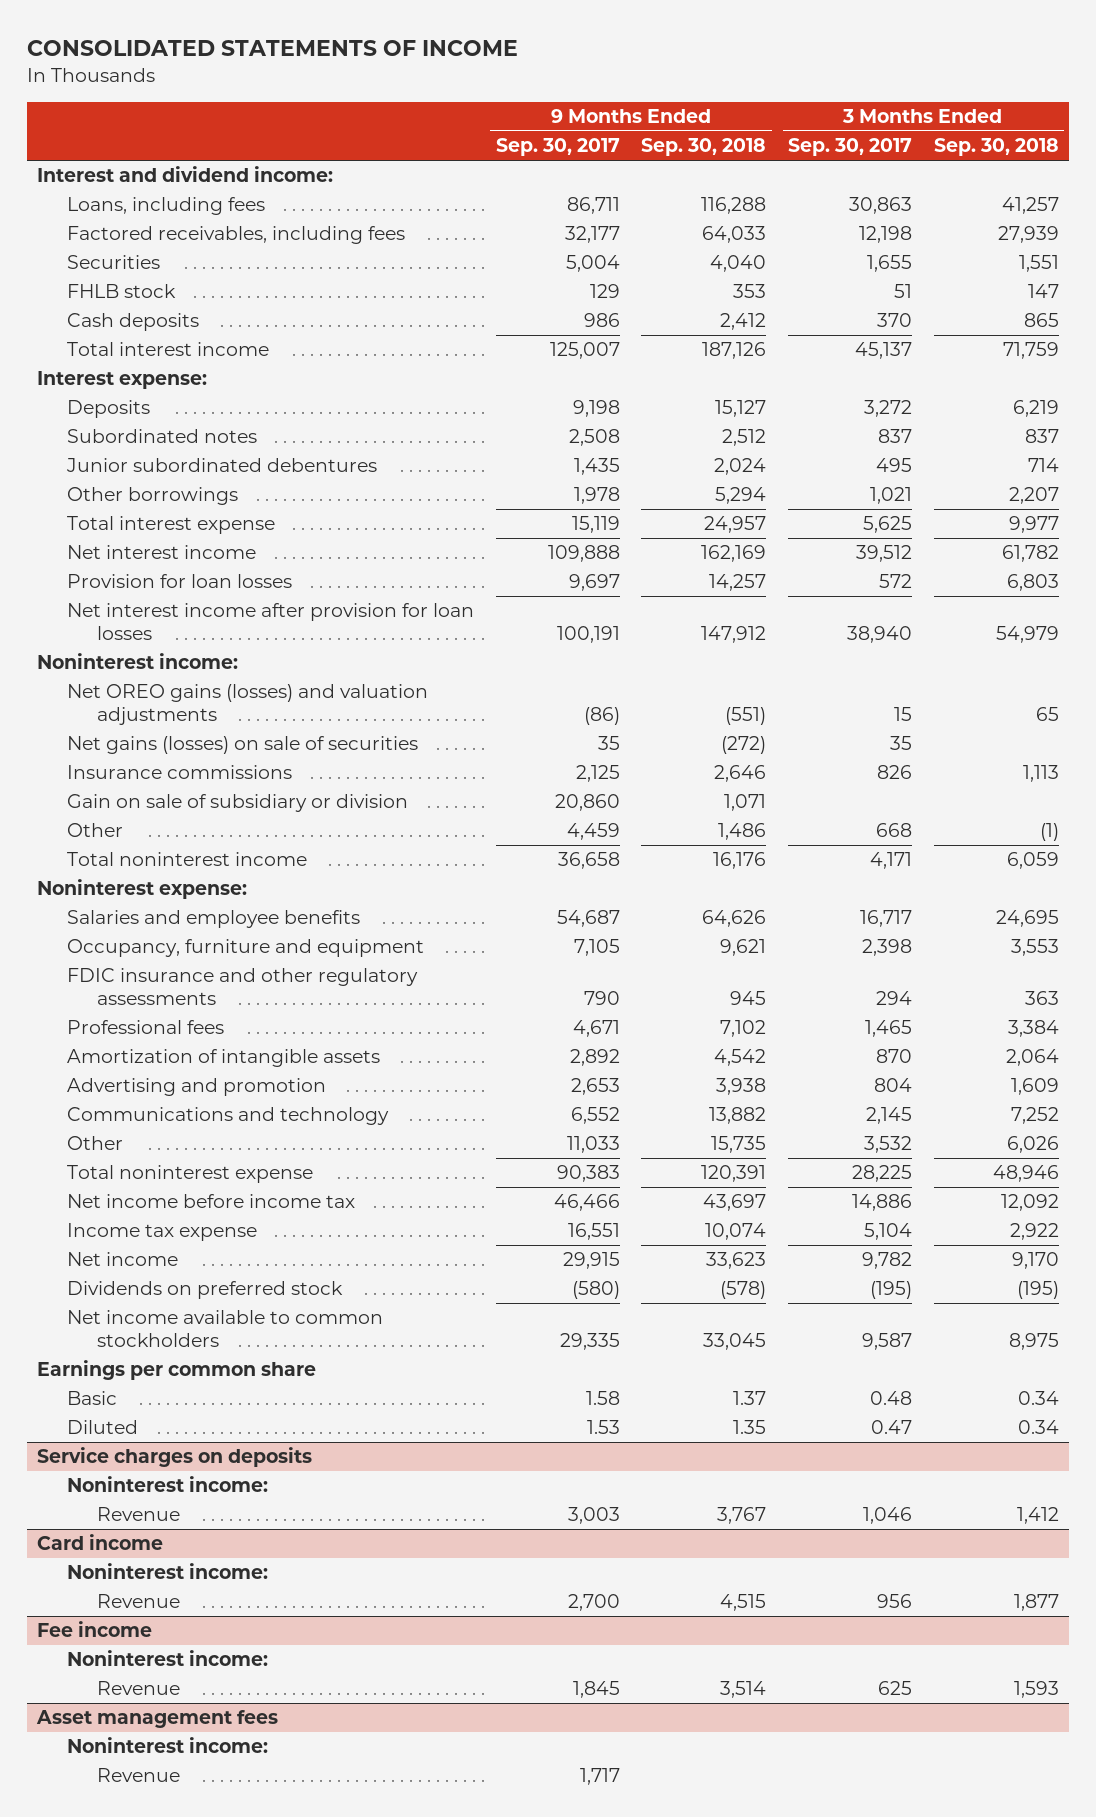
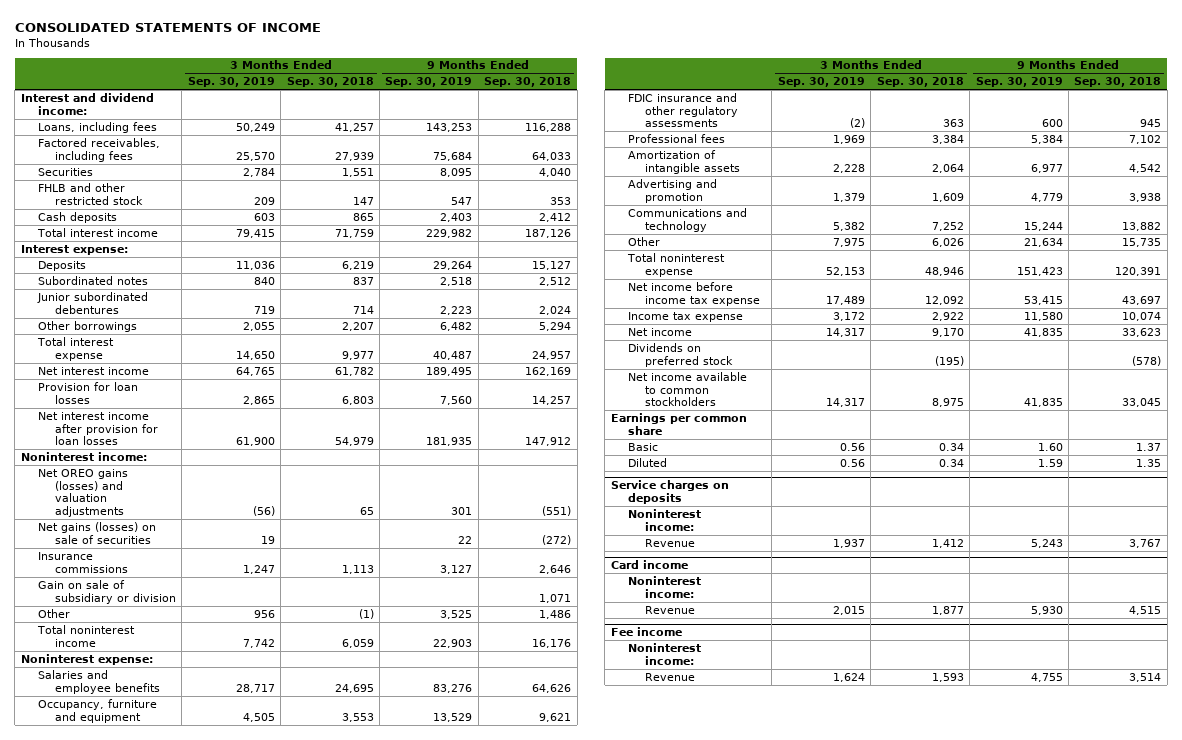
[495,138,620,157] Sep. 30, 2017 -> none
[787,138,912,157] Sep. 30, 2017 -> none
none -> [187,77,275,88] Sep. 30, 2019
none -> [385,77,473,88] Sep. 30, 2019
[67,284,177,299] FHLB stock -> [37,182,143,205] FHLB and other restricted stock
[67,1194,356,1209] Net income before income tax -> [627,281,760,306] Net income before income tax expense
[36,1710,279,1729] Asset management fees -> none
[67,1737,269,1754] Noninterest income: -> none
[96,1768,180,1783] Revenue -> none

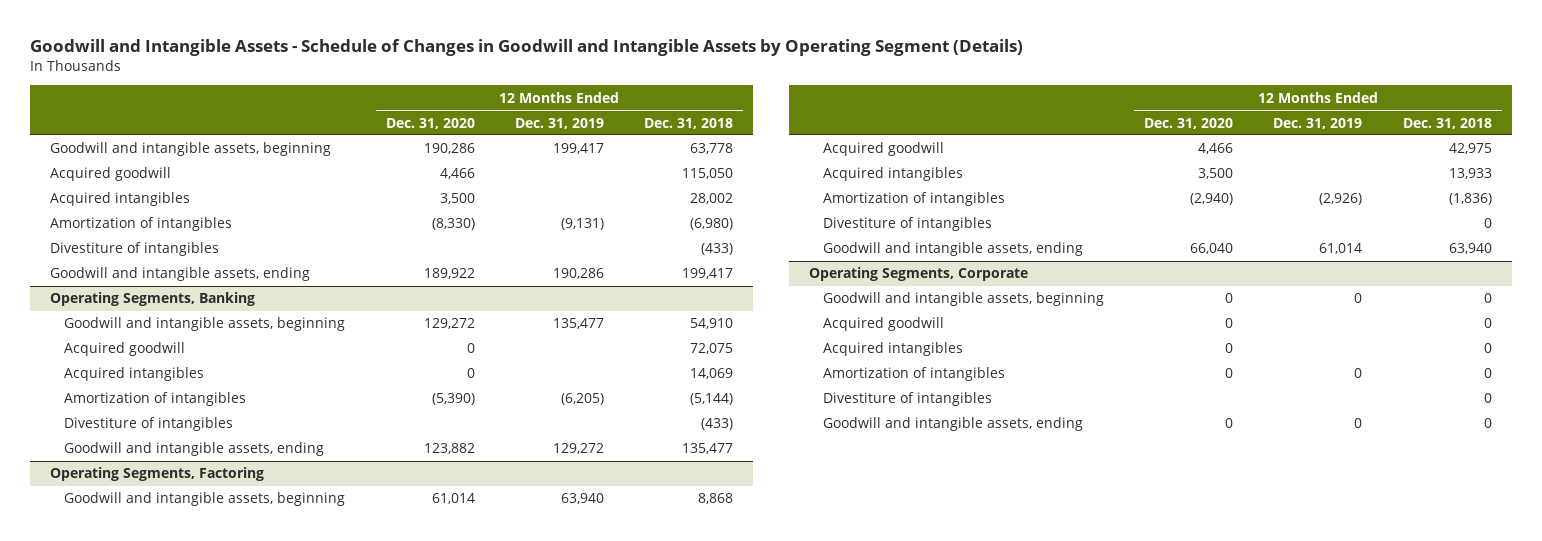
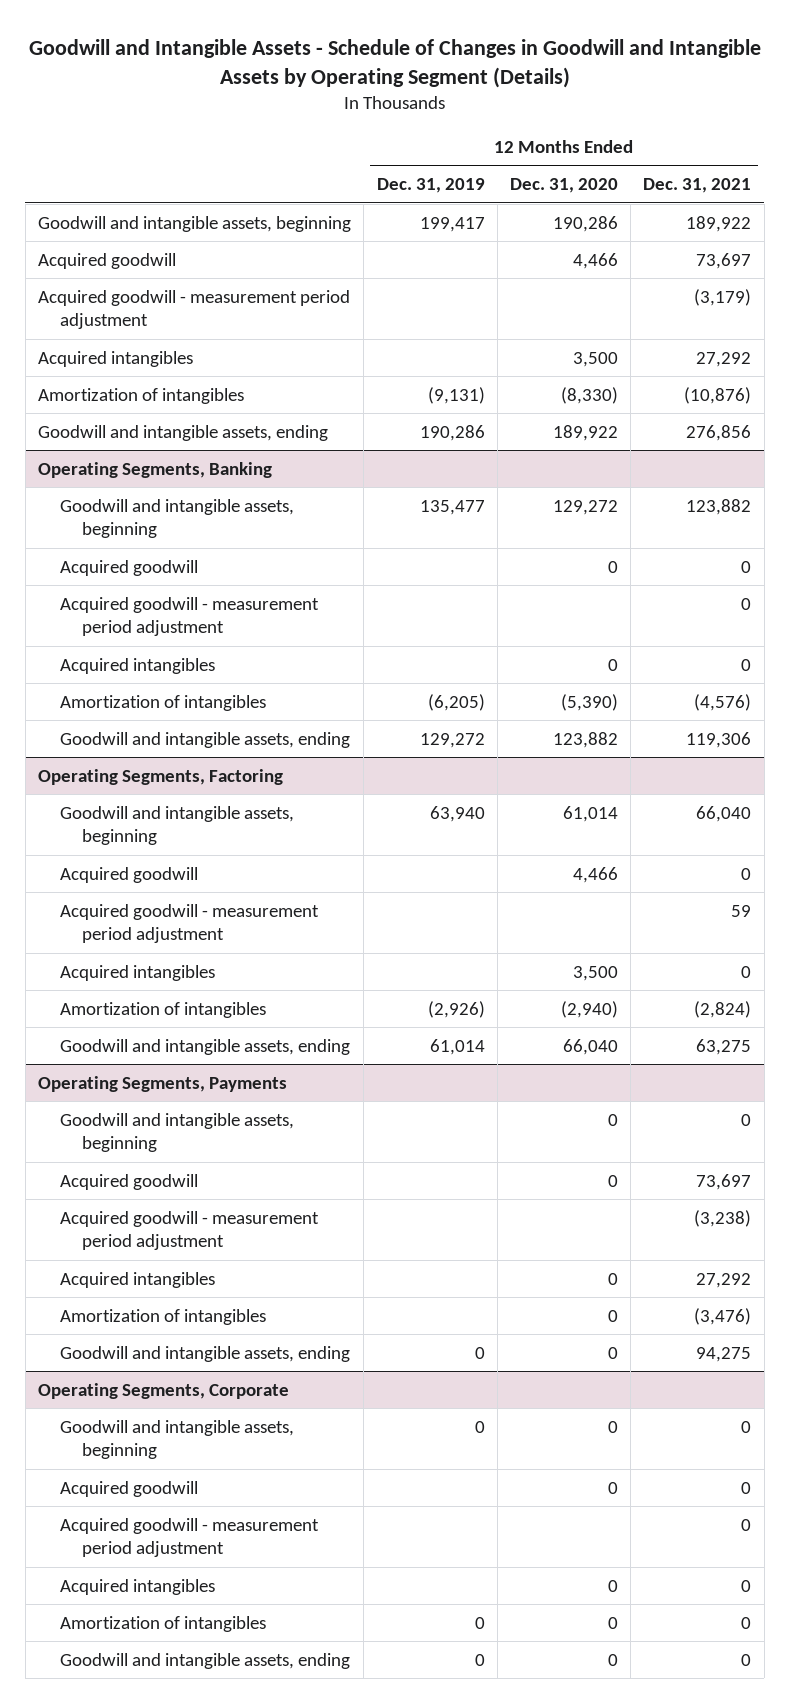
[643,117,733,129] Dec. 31, 2018 -> none
none -> [643,178,752,194] Dec. 31, 2021
none -> [38,289,351,330] Acquired goodwill - measurement period adjustment
[50,242,220,257] Divestiture of intangibles -> none
none -> [60,596,320,637] Acquired goodwill - measurement period adjustment
[64,417,234,432] Divestiture of intangibles -> none
none -> [60,903,320,944] Acquired goodwill - measurement period adjustment
[823,217,993,232] Divestiture of intangibles -> none
none -> [38,1075,288,1092] Operating Segments, Payments
none -> [60,1112,295,1153] Goodwill and intangible assets, beginning
none -> [60,1173,199,1190] Acquired goodwill
none -> [60,1210,320,1251] Acquired goodwill - measurement period adjustment
none -> [60,1271,216,1288] Acquired intangibles
none -> [60,1308,267,1325] Amortization of intangibles
none -> [60,1345,351,1362] Goodwill and intangible assets, ending
none -> [60,1517,320,1558] Acquired goodwill - measurement period adjustment
[823,392,993,407] Divestiture of intangibles -> none

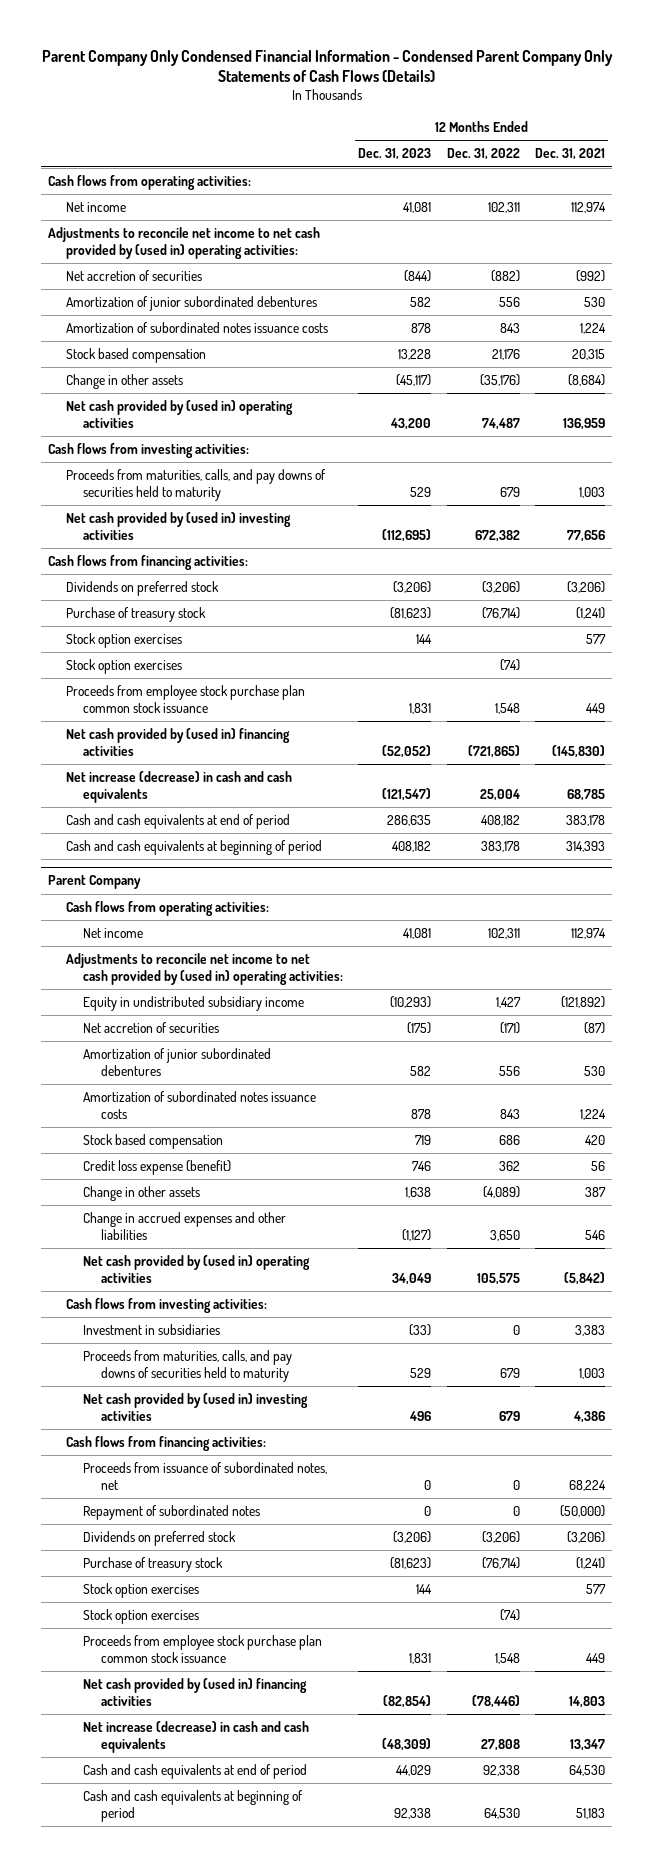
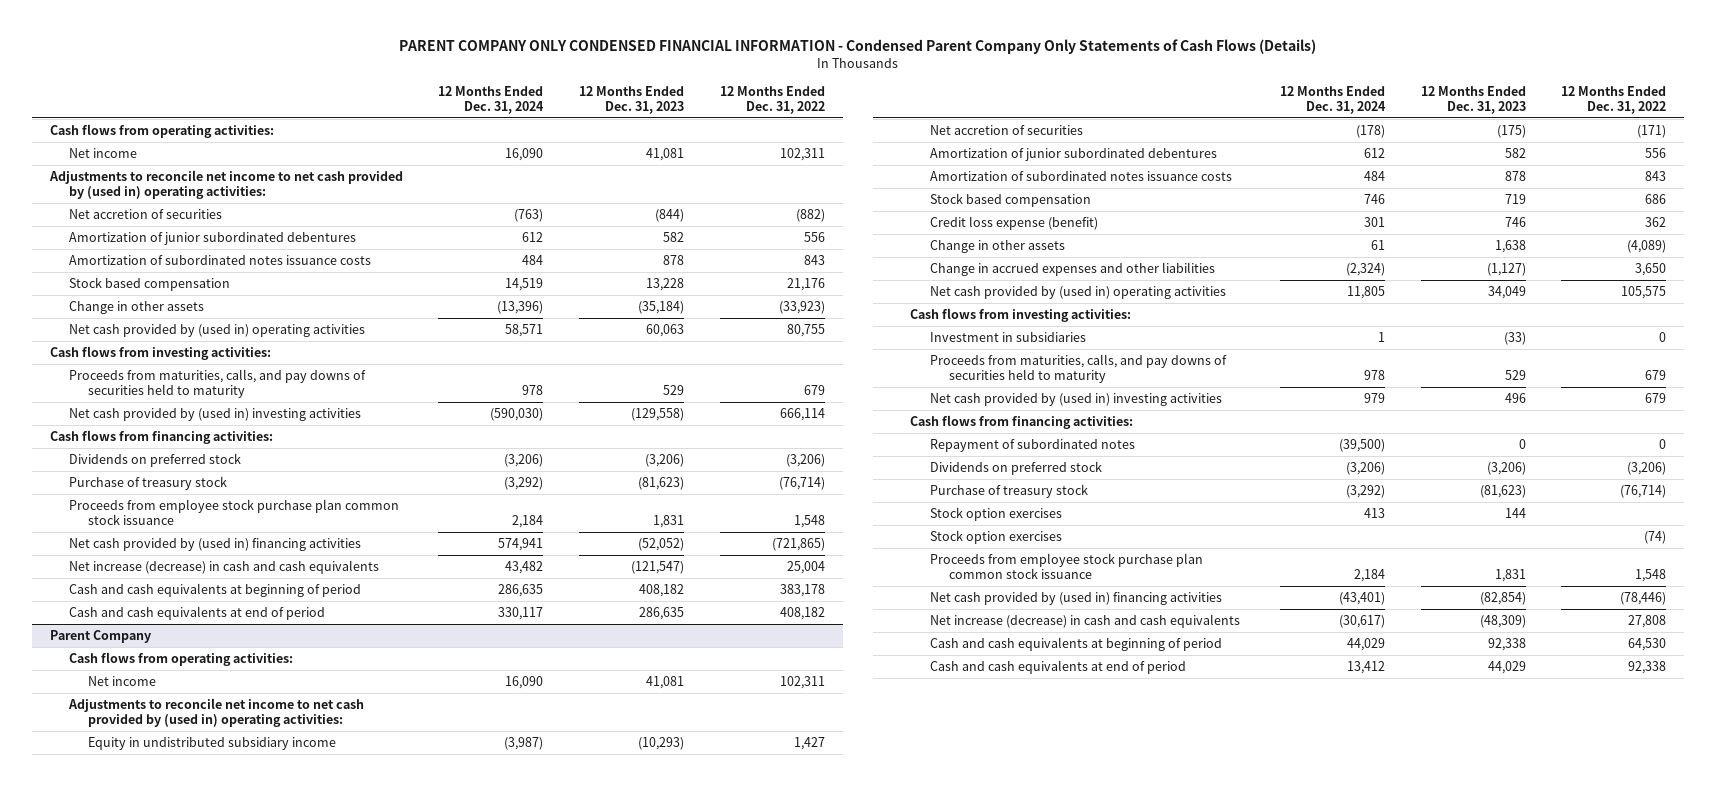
[41,49,613,83] Parent Company Only Condensed Financial Information - Condensed Parent Company Only Statements of Cash Flows (Details) -> [399,38,1317,54] PARENT COMPANY ONLY CONDENSED FINANCIAL INFORMATION - Condensed Parent Company Only Statements of Cash Flows (Details)
[534,148,605,161] Dec. 31, 2021 -> none
none -> [438,85,545,114] 12 Months Ended Dec. 31, 2024
[396,374,432,387] (45,117) -> [638,300,685,314] (35,184)
[479,374,520,387] (35,176) -> [778,300,825,314] (33,923)
[390,417,432,430] 43,200 -> [646,323,685,337] 60,063
[481,417,520,430] 74,487 -> [786,323,825,337] 80,755
[382,528,432,542] (112,695) -> [631,407,685,421] (129,558)
[474,529,520,542] 672,382 -> [779,407,825,421] 666,114
[65,633,182,649] Stock option exercises -> none
[65,659,182,675] Stock option exercises -> none
[65,814,290,830] Cash and cash equivalents at end of period -> [68,605,325,620] Cash and cash equivalents at end of period
[83,1462,328,1490] Proceeds from issuance of subordinated notes, net -> none
[83,1764,308,1780] Cash and cash equivalents at end of period -> [929,659,1186,674] Cash and cash equivalents at end of period

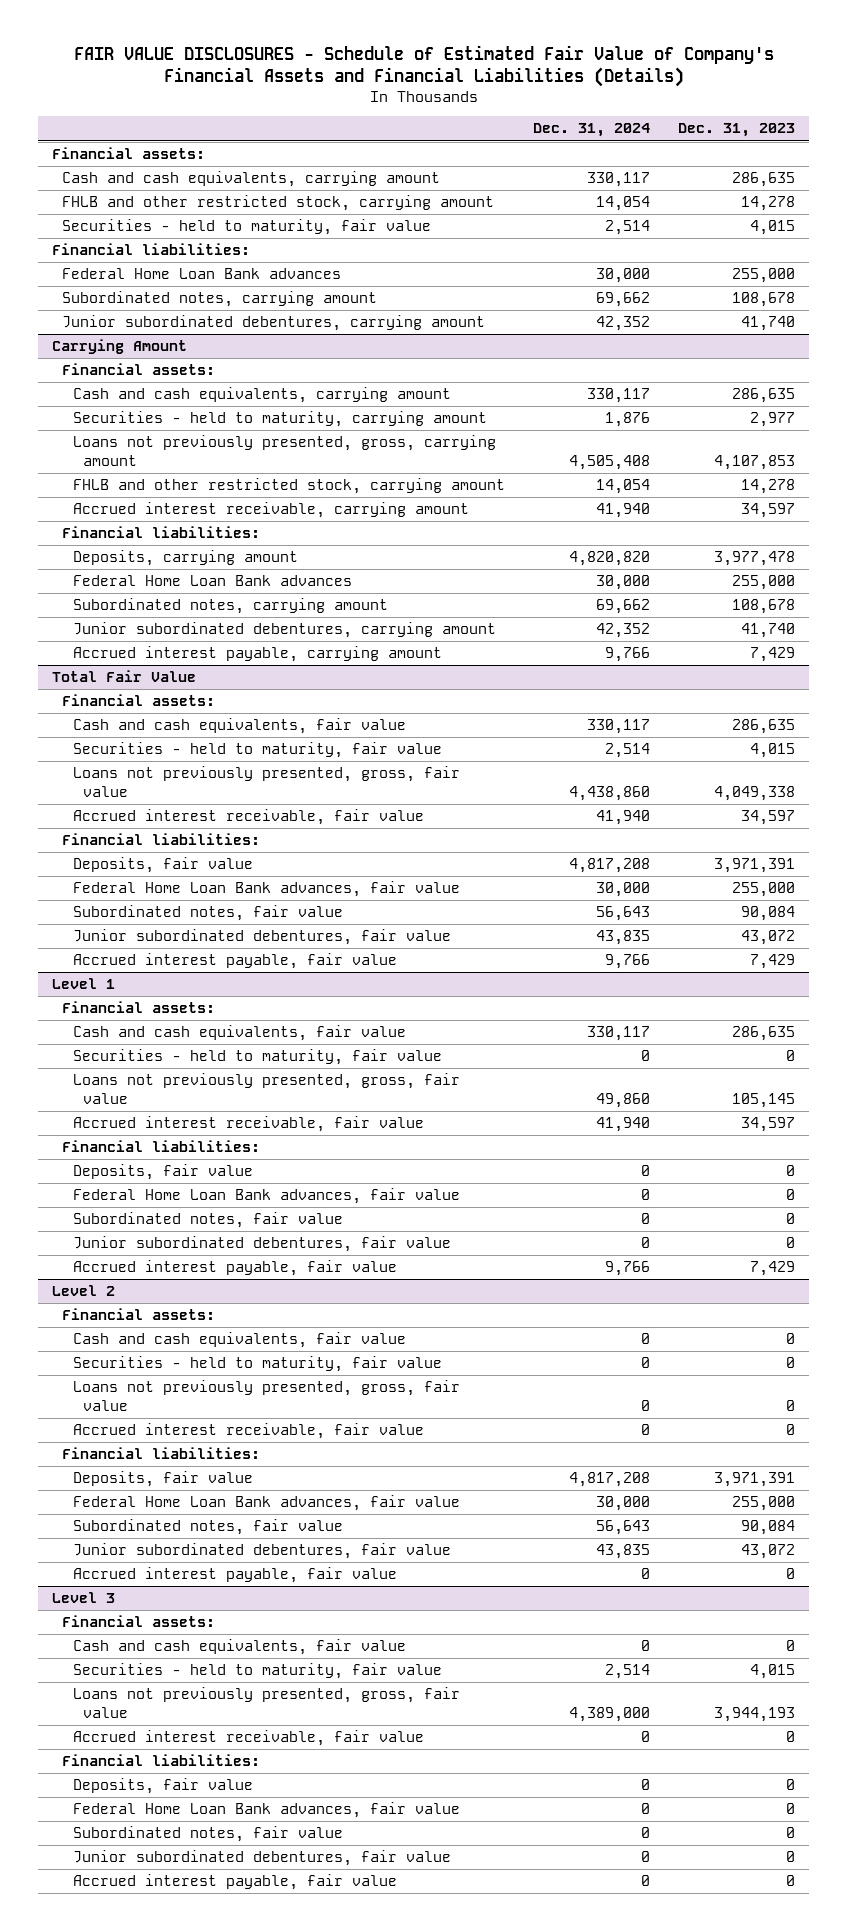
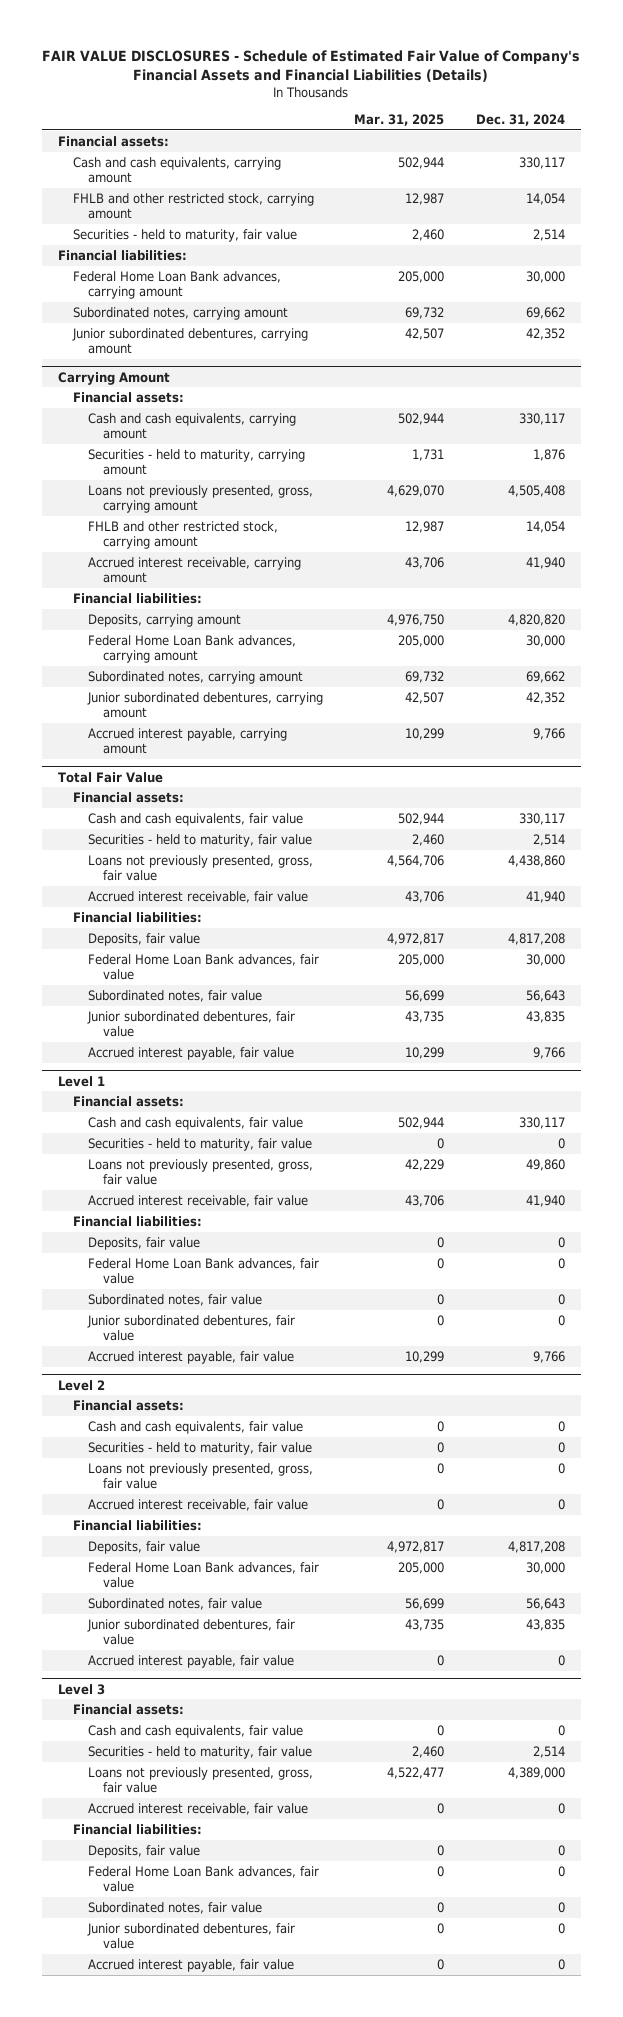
[678,123,796,138] Dec. 31, 2023 -> none
none -> [354,114,445,127] Mar. 31, 2025
[62,268,342,280] Federal Home Loan Bank advances -> [72,270,281,300] Federal Home Loan Bank advances, carrying amount
[72,575,352,587] Federal Home Loan Bank advances -> [87,634,296,664] Federal Home Loan Bank advances, carrying amount

